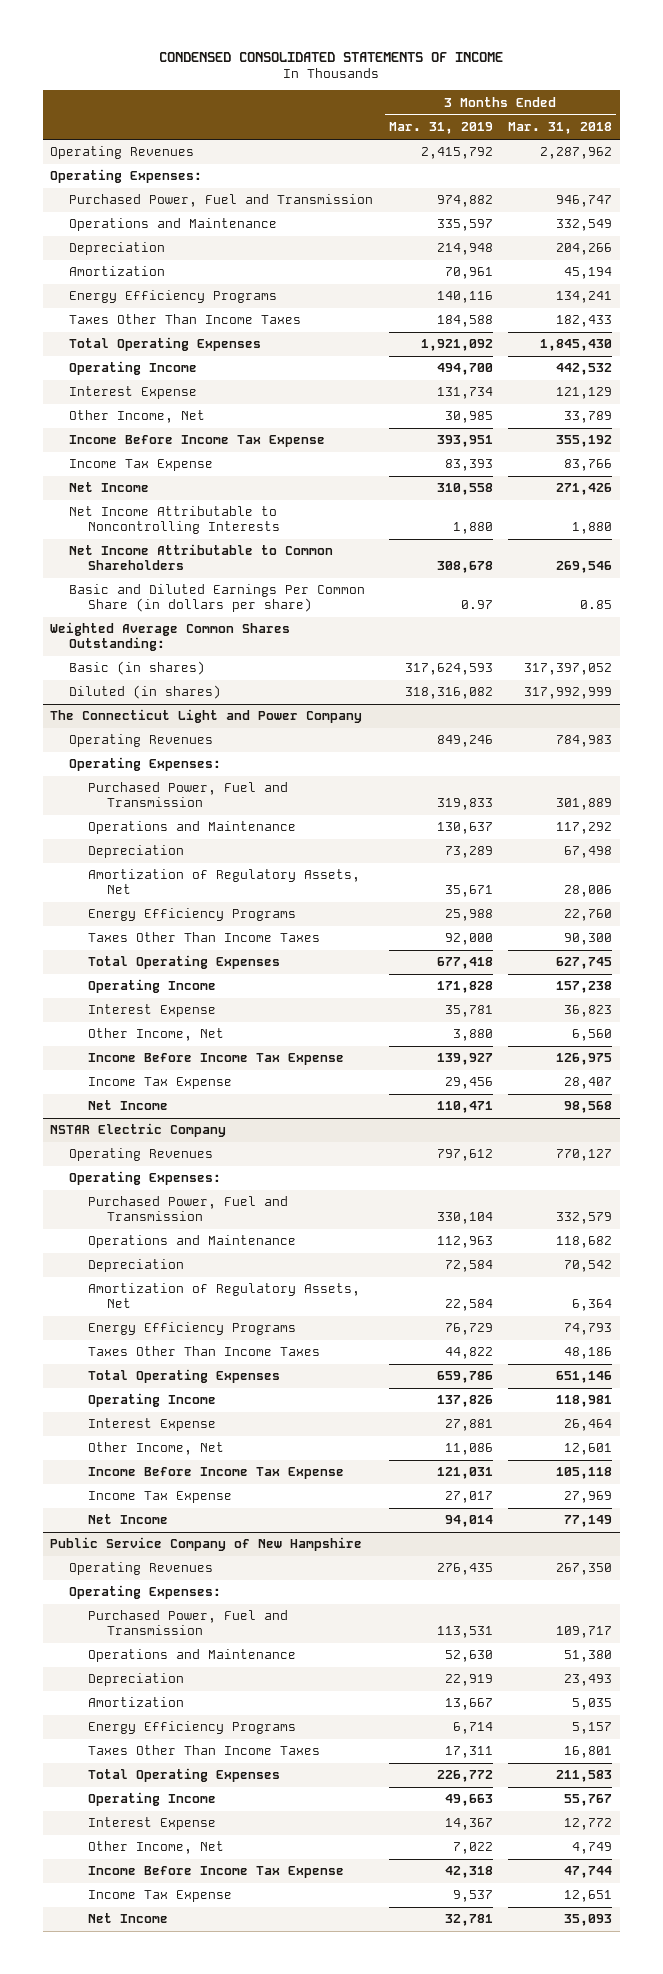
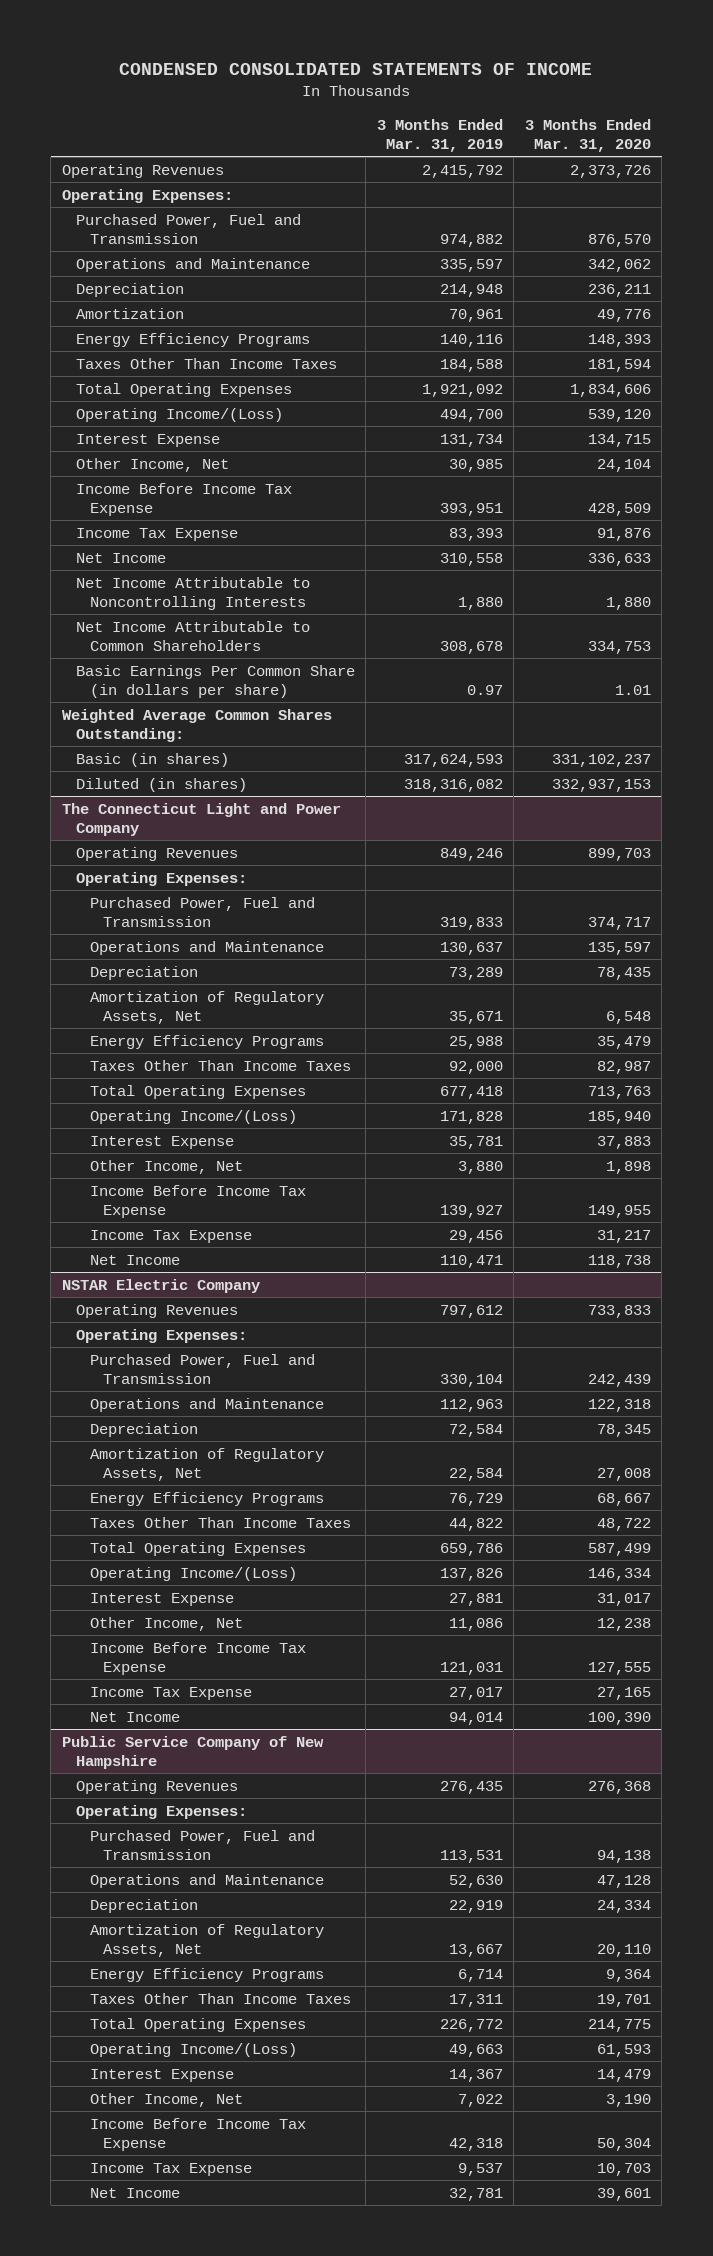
[508,122,613,135] Mar. 31, 2018 -> none
none -> [524,118,651,153] 3 Months Ended Mar. 31, 2020
[69,361,198,376] Operating Income -> [75,407,283,422] Operating Income/(Loss)
[69,584,366,613] Basic and Diluted Earnings Per Common Share (in dollars per share) -> [75,664,355,698] Basic Earnings Per Common Share (in dollars per share)
[88,979,217,994] Operating Income -> [89,1109,297,1124] Operating Income/(Loss)
[88,1393,217,1408] Operating Income -> [89,1566,297,1581] Operating Income/(Loss)
[88,1697,185,1708] Amortization -> [89,1923,324,1957] Amortization of Regulatory Assets, Net
[88,1792,217,1807] Operating Income -> [89,2042,297,2057] Operating Income/(Loss)

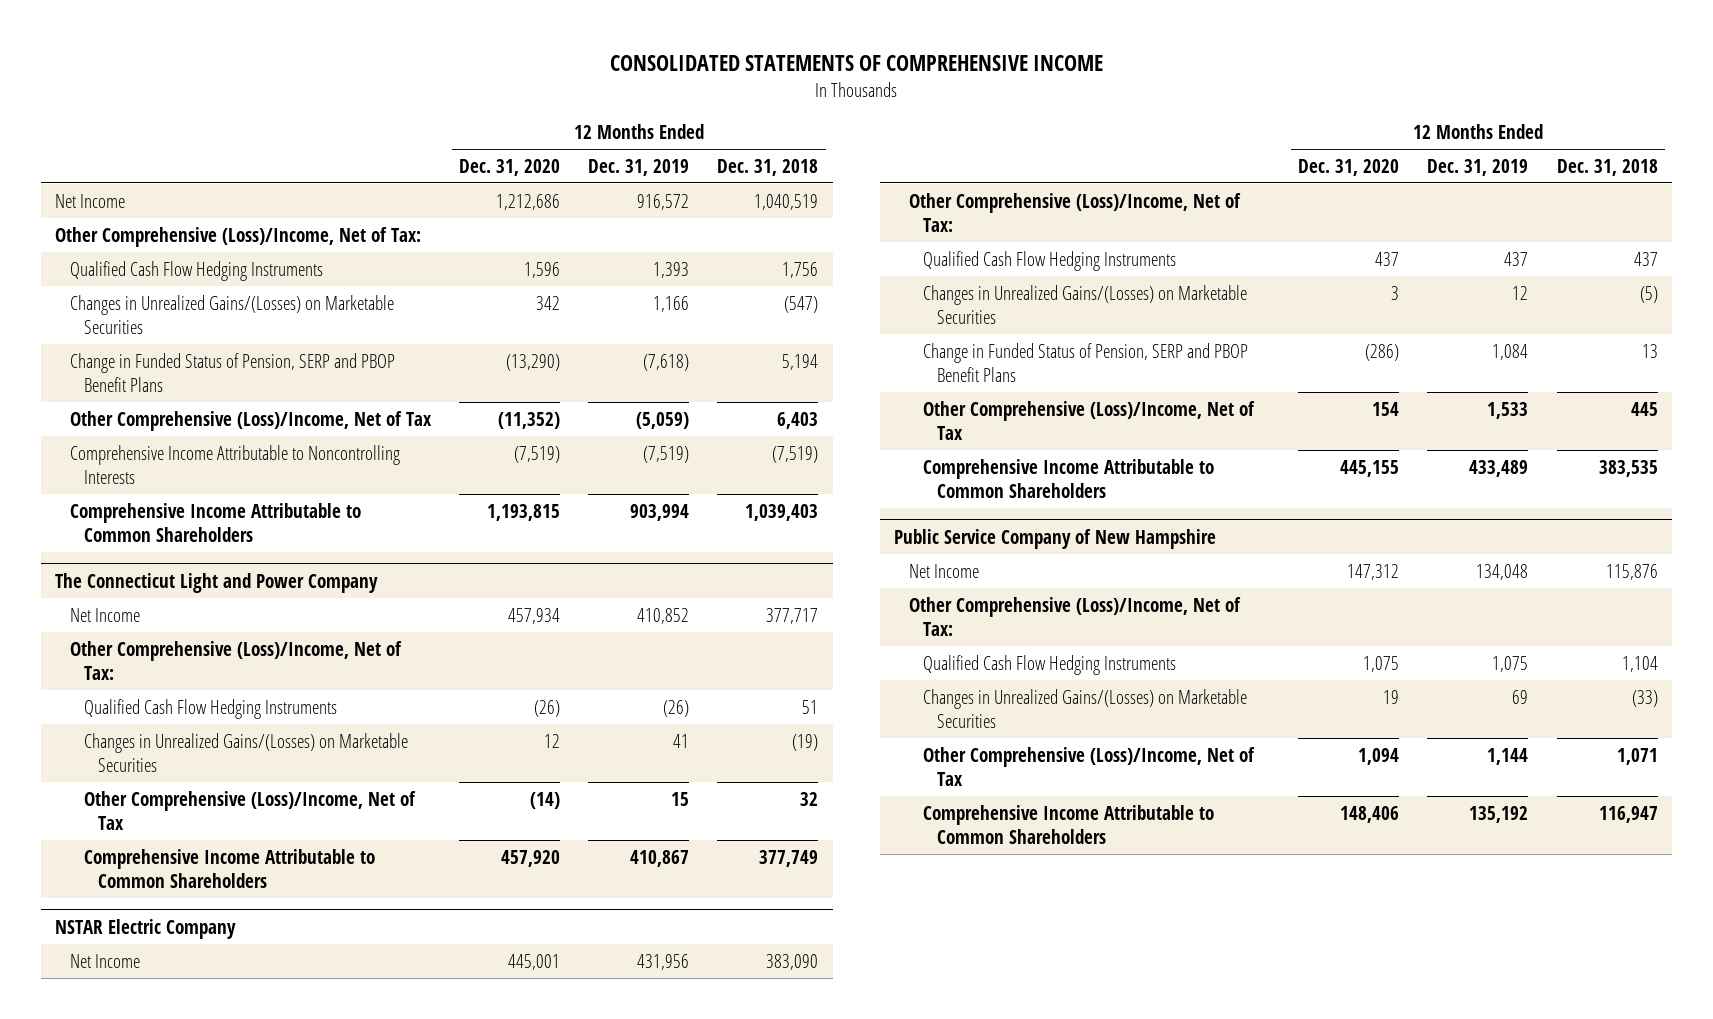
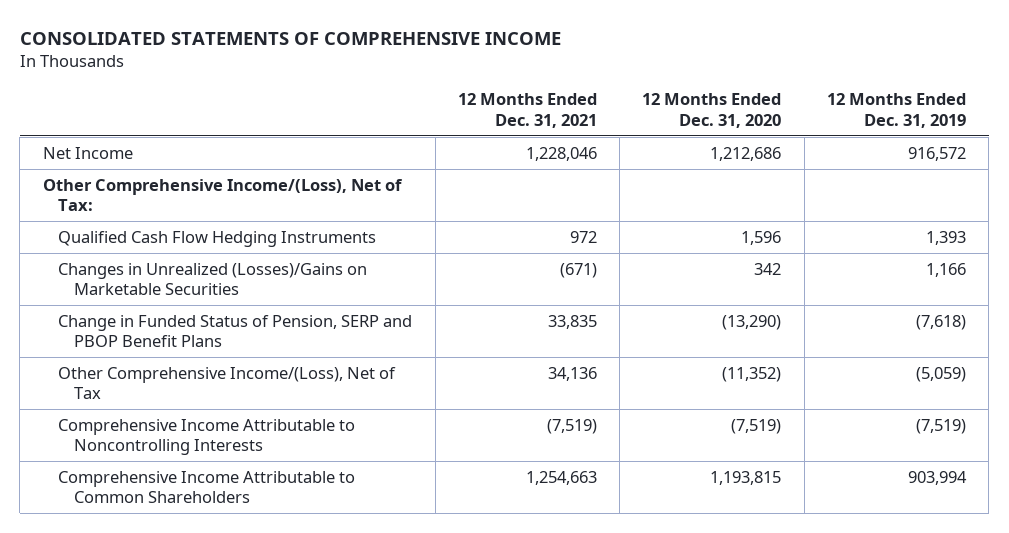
[717,158,819,176] Dec. 31, 2018 -> none
none -> [457,93,597,128] 12 Months Ended Dec. 31, 2021
[55,226,422,247] Other Comprehensive (Loss)/Income, Net of Tax: -> [42,178,403,212] Other Comprehensive Income/(Loss), Net of Tax:
[69,294,394,334] Changes in Unrealized Gains/(Losses) on Marketable Securities -> [58,262,368,296] Changes in Unrealized (Losses)/Gains on Marketable Securities
[69,410,432,431] Other Comprehensive (Loss)/Income, Net of Tax -> [58,366,397,400] Other Comprehensive Income/(Loss), Net of Tax
[55,572,379,593] The Connecticut Light and Power Company -> none
[69,607,140,622] Net Income -> none
[69,640,402,680] Other Comprehensive (Loss)/Income, Net of Tax: -> none
[83,698,337,719] Qualified Cash Flow Hedging Instruments -> none
[83,732,408,772] Changes in Unrealized Gains/(Losses) on Marketable Securities -> none
[83,790,416,830] Other Comprehensive (Loss)/Income, Net of Tax -> none
[83,848,375,888] Comprehensive Income Attributable to Common Shareholders -> none
[55,918,237,939] NSTAR Electric Company -> none
[69,953,140,968] Net Income -> none
[908,192,1241,232] Other Comprehensive (Loss)/Income, Net of Tax: -> none
[922,250,1176,271] Qualified Cash Flow Hedging Instruments -> none
[922,284,1247,324] Changes in Unrealized Gains/(Losses) on Marketable Securities -> none
[922,342,1248,382] Change in Funded Status of Pension, SERP and PBOP Benefit Plans -> none
[922,400,1255,440] Other Comprehensive (Loss)/Income, Net of Tax -> none
[922,458,1214,498] Comprehensive Income Attributable to Common Shareholders -> none
[894,528,1217,549] Public Service Company of New Hampshire -> none
[908,563,979,578] Net Income -> none
[908,596,1241,636] Other Comprehensive (Loss)/Income, Net of Tax: -> none
[922,654,1176,675] Qualified Cash Flow Hedging Instruments -> none
[922,688,1247,728] Changes in Unrealized Gains/(Losses) on Marketable Securities -> none
[922,746,1255,786] Other Comprehensive (Loss)/Income, Net of Tax -> none
[922,804,1214,844] Comprehensive Income Attributable to Common Shareholders -> none

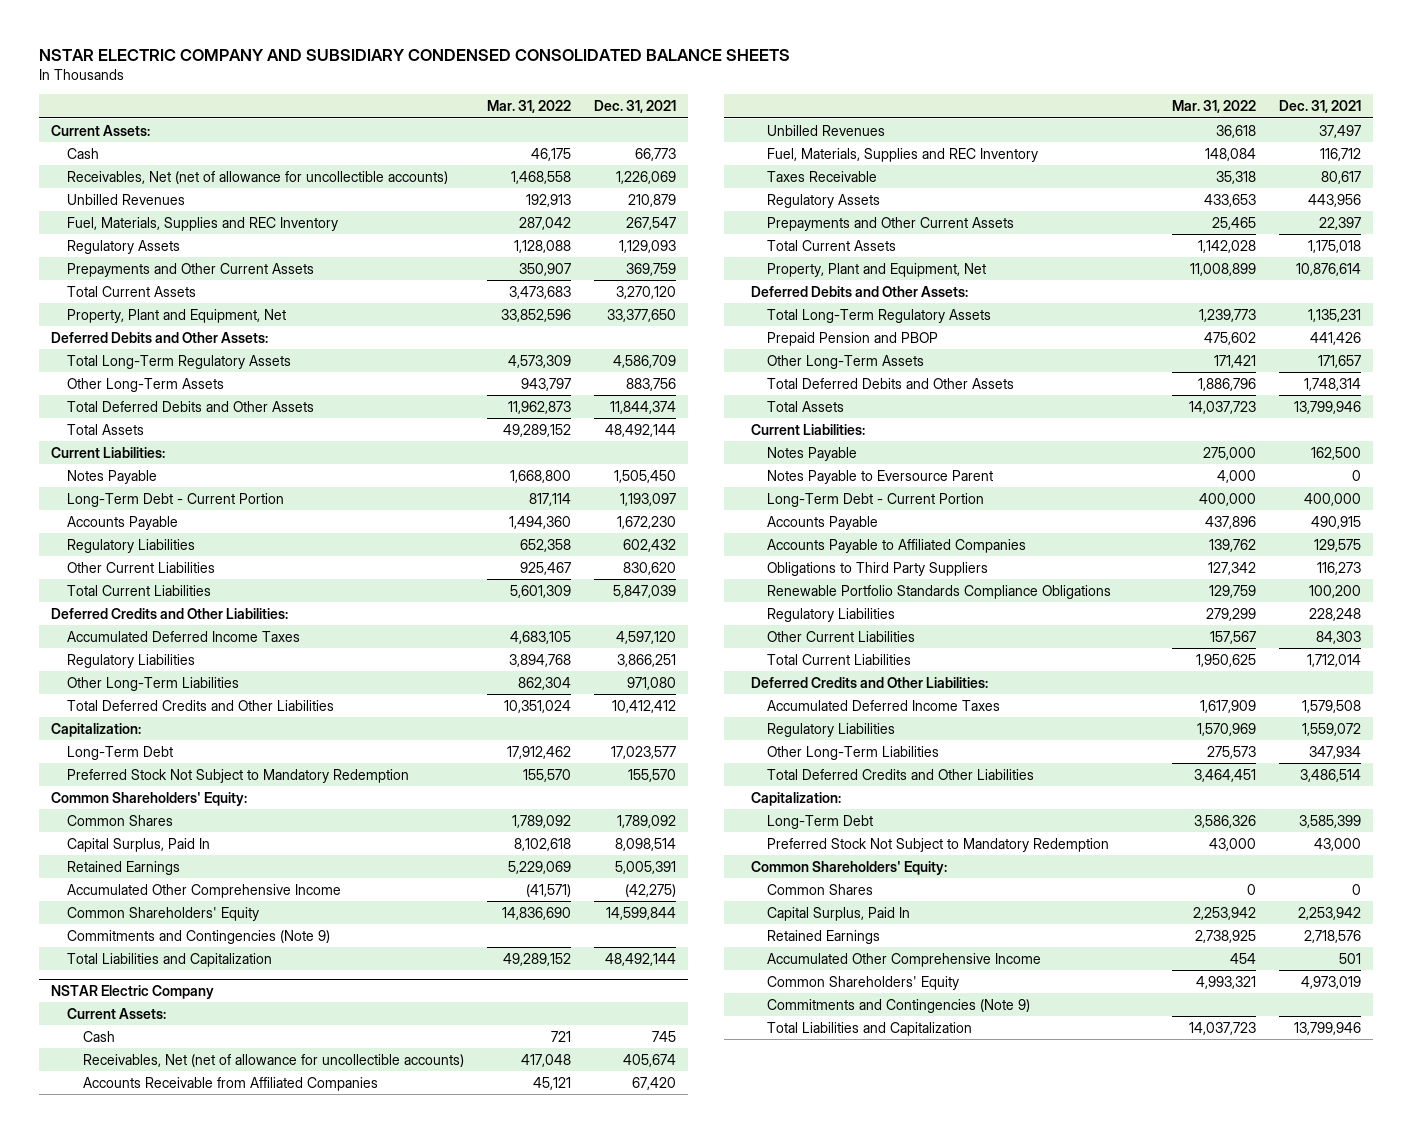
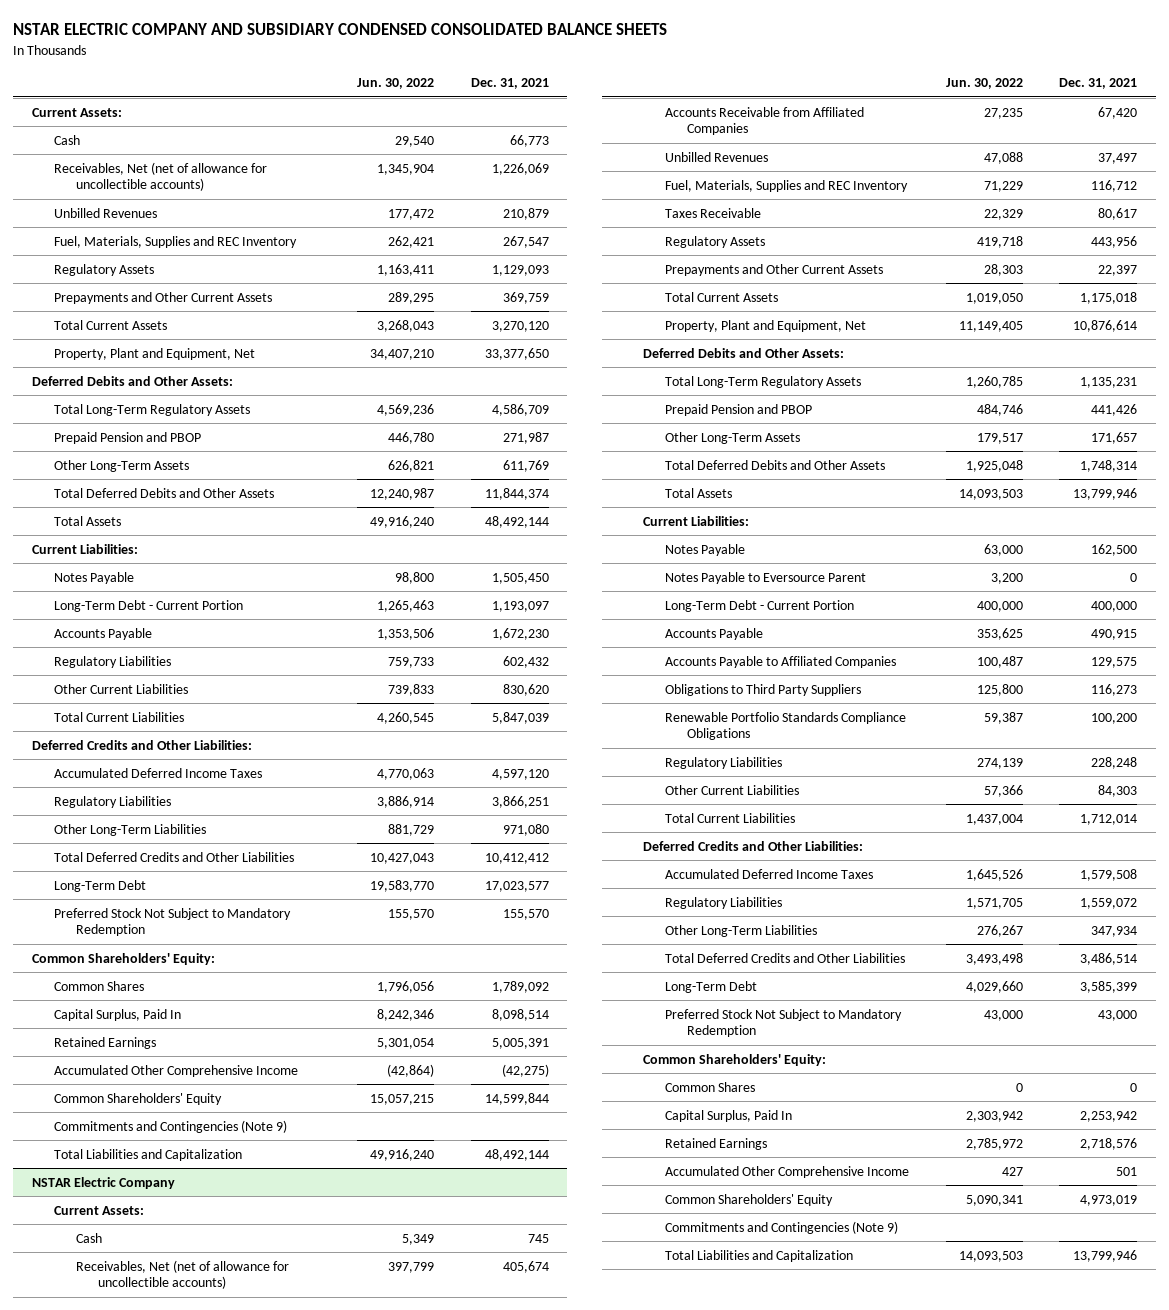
[487,100,572,114] Mar. 31, 2022 -> none
none -> [356,78,434,90] Jun. 30, 2022
none -> [53,431,201,444] Prepaid Pension and PBOP
[626,377,677,391] 883,756 -> [502,459,549,472] 611,769
[50,722,141,737] Capitalization: -> none
[751,791,842,806] Capitalization: -> none

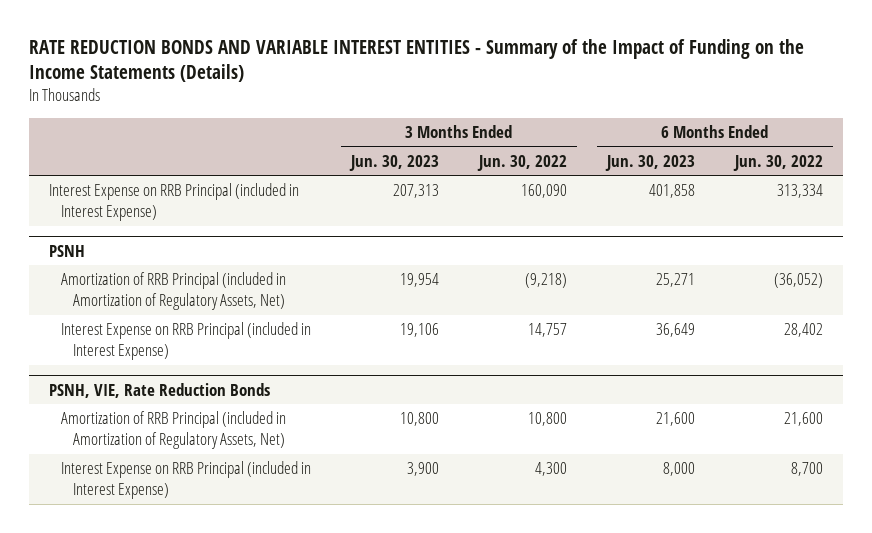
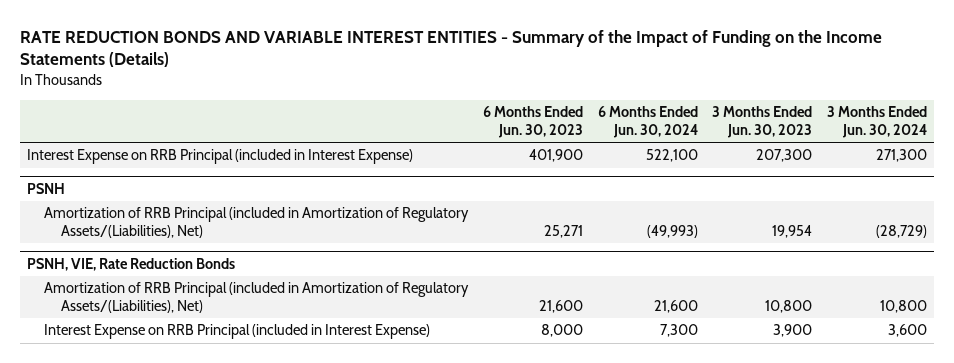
[477,154,568,171] Jun. 30, 2022 -> none
[733,154,824,171] Jun. 30, 2022 -> none
none -> [597,106,698,139] 6 Months Ended Jun. 30, 2024
none -> [827,106,928,139] 3 Months Ended Jun. 30, 2024
[393,184,440,199] 207,313 -> [756,149,813,163] 207,300
[649,184,696,199] 401,858 -> [528,149,583,163] 401,900
[61,322,312,361] Interest Expense on RRB Principal (included in Interest Expense) -> none
[61,272,287,311] Amortization of RRB Principal (included in Amortization of Regulatory Assets, Net) -> [44,207,470,239] Amortization of RRB Principal (included in Amortization of Regulatory Assets/(Liabilities), Net)
[61,411,287,450] Amortization of RRB Principal (included in Amortization of Regulatory Assets, Net) -> [44,282,470,314] Amortization of RRB Principal (included in Amortization of Regulatory Assets/(Liabilities), Net)

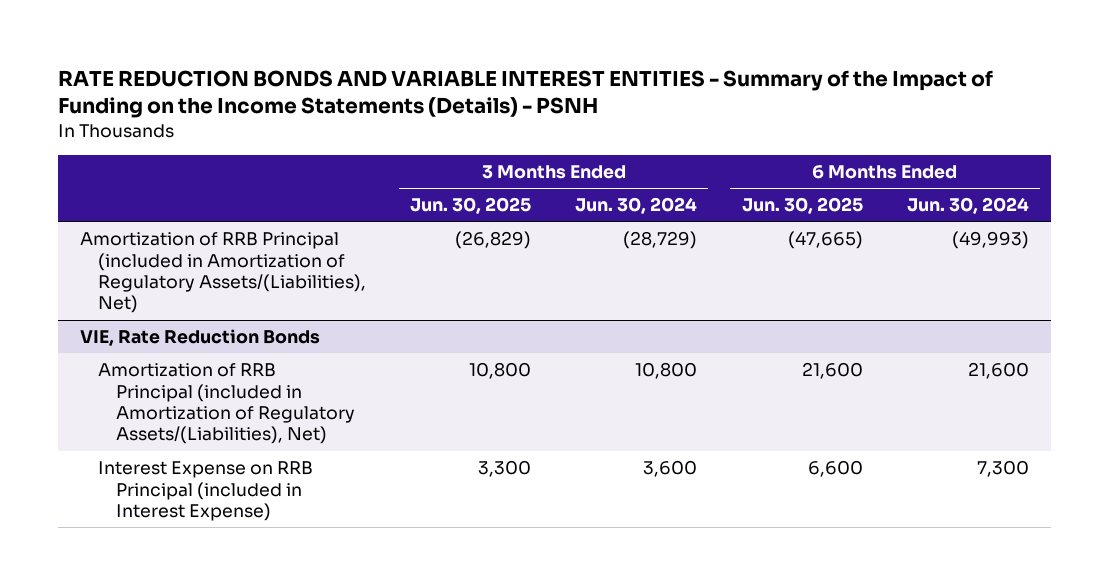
[19,29,882,68] RATE REDUCTION BONDS AND VARIABLE INTEREST ENTITIES - Summary of the Impact of Funding on the Income Statements (Details) -> [58,69,994,119] RATE REDUCTION BONDS AND VARIABLE INTEREST ENTITIES - Summary of the Impact of Funding on the Income Statements (Details) - PSNH
[482,106,583,139] 6 Months Ended Jun. 30, 2023 -> none
[712,106,813,139] 3 Months Ended Jun. 30, 2023 -> none
none -> [410,197,532,215] Jun. 30, 2025
none -> [741,197,863,215] Jun. 30, 2025
[27,149,414,165] Interest Expense on RRB Principal (included in Interest Expense) -> none
[27,183,66,195] PSNH -> none
[27,258,236,272] PSNH, VIE, Rate Reduction Bonds -> [80,329,321,347] VIE, Rate Reduction Bonds

